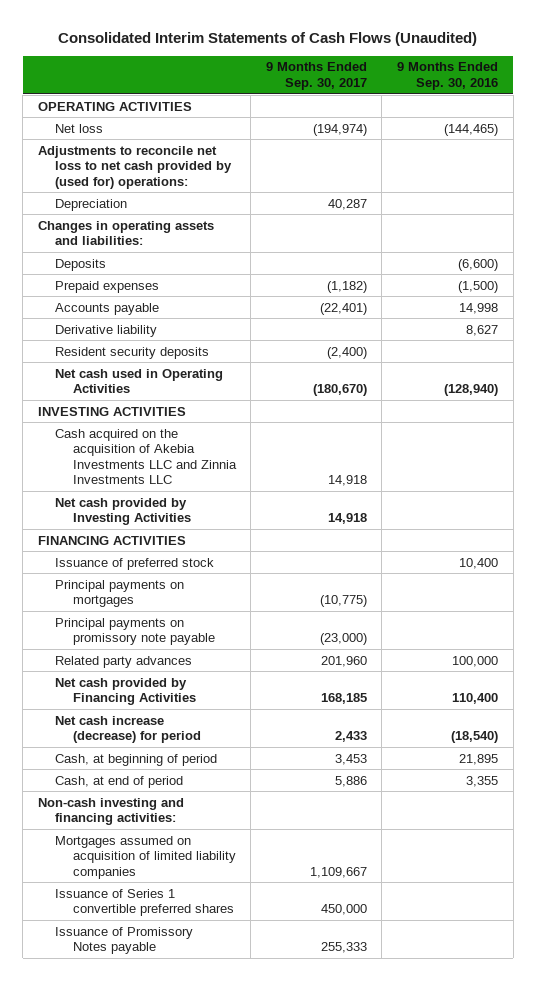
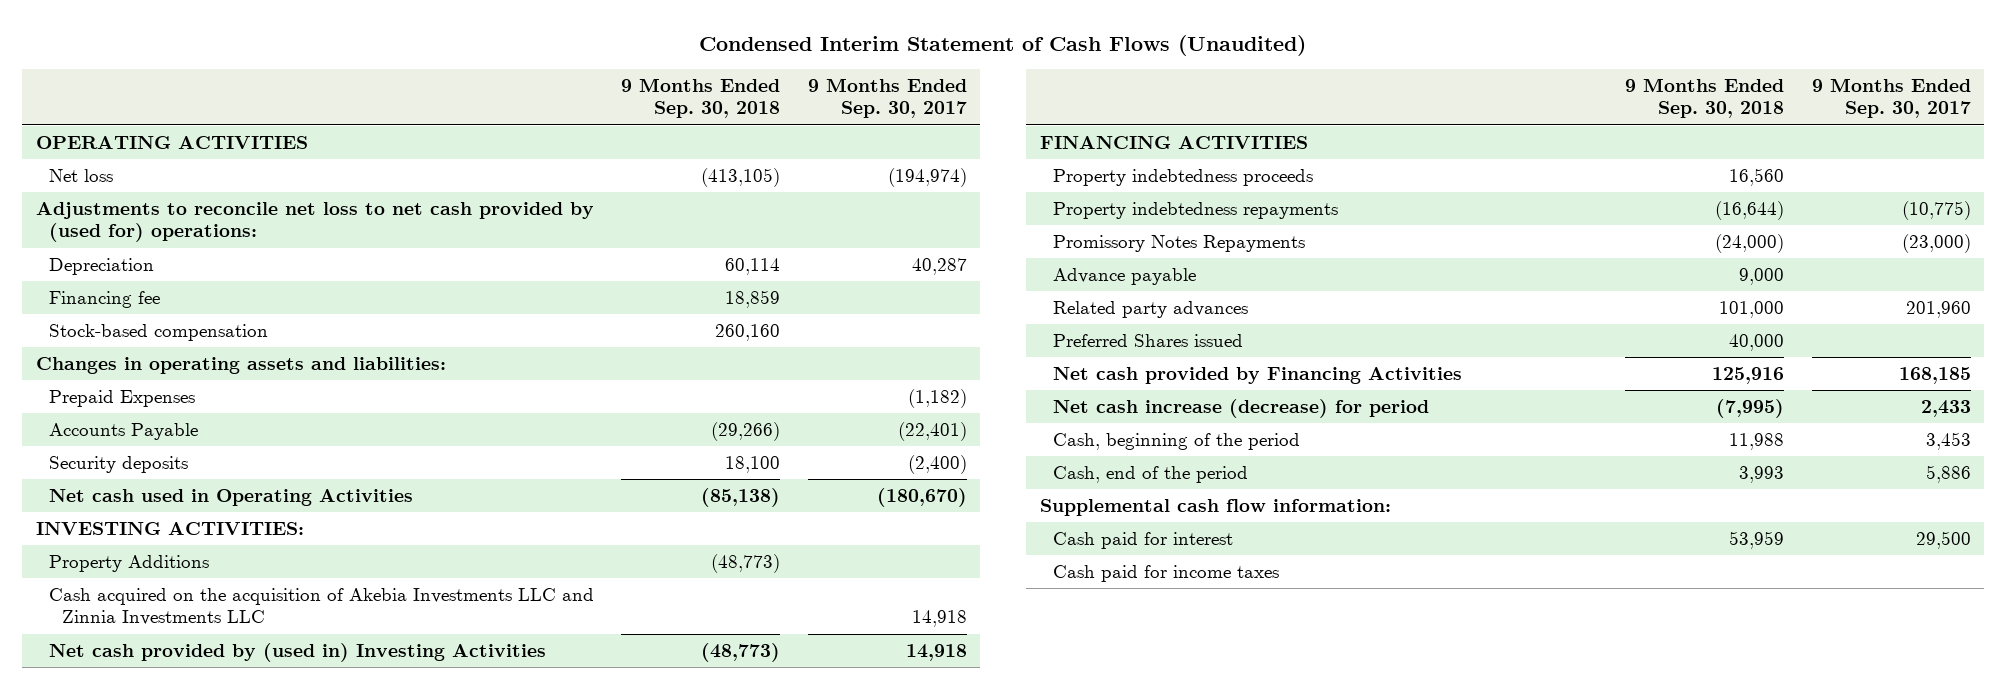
[57,31,477,46] Consolidated Interim Statements of Cash Flows (Unaudited) -> [699,34,1307,56] Condensed Interim Statement of Cash Flows (Unaudited)
[396,62,498,91] 9 Months Ended Sep. 30, 2016 -> none
none -> [621,78,781,119] 9 Months Ended Sep. 30, 2018
none -> [49,291,161,309] Financing fee
none -> [49,324,269,342] Stock-based compensation
[55,258,107,271] Deposits -> none
[55,324,158,337] Derivative liability -> none
[55,280,160,293] Prepaid expenses -> [49,390,196,408] Prepaid Expenses
[55,302,160,315] Accounts payable -> [49,423,199,441] Accounts Payable
[55,346,210,359] Resident security deposits -> [49,456,189,474] Security deposits
[37,406,186,416] INVESTING ACTIVITIES -> [35,522,304,536] INVESTING ACTIVITIES:
none -> [49,555,210,573] Property Additions
[55,497,191,526] Net cash provided by Investing Activities -> [49,643,547,663] Net cash provided by (used in) Investing Activities
[55,557,215,570] Issuance of preferred stock -> none
none -> [1053,169,1314,187] Property indebtedness proceeds
[55,579,185,608] Principal payments on mortgages -> [1053,202,1339,220] Property indebtedness repayments
[55,617,215,646] Principal payments on promissory note payable -> [1053,235,1306,253] Promissory Notes Repayments
none -> [1053,268,1197,286] Advance payable
none -> [1053,334,1244,348] Preferred Shares issued
[37,797,184,826] Non-cash investing and financing activities: -> none
[55,835,236,879] Mortgages assumed on acquisition of limited liability companies -> none
[55,888,234,917] Issuance of Series 1 convertible preferred shares -> none
[55,926,194,955] Issuance of Promissory Notes payable -> none
[55,753,218,766] Cash, at beginning of period -> [1053,433,1301,451] Cash, beginning of the period
[55,775,184,788] Cash, at end of period -> [1053,466,1249,484] Cash, end of the period
none -> [1039,499,1391,517] Supplemental cash flow information:
none -> [1053,532,1234,550] Cash paid for interest
none -> [1053,565,1280,583] Cash paid for income taxes

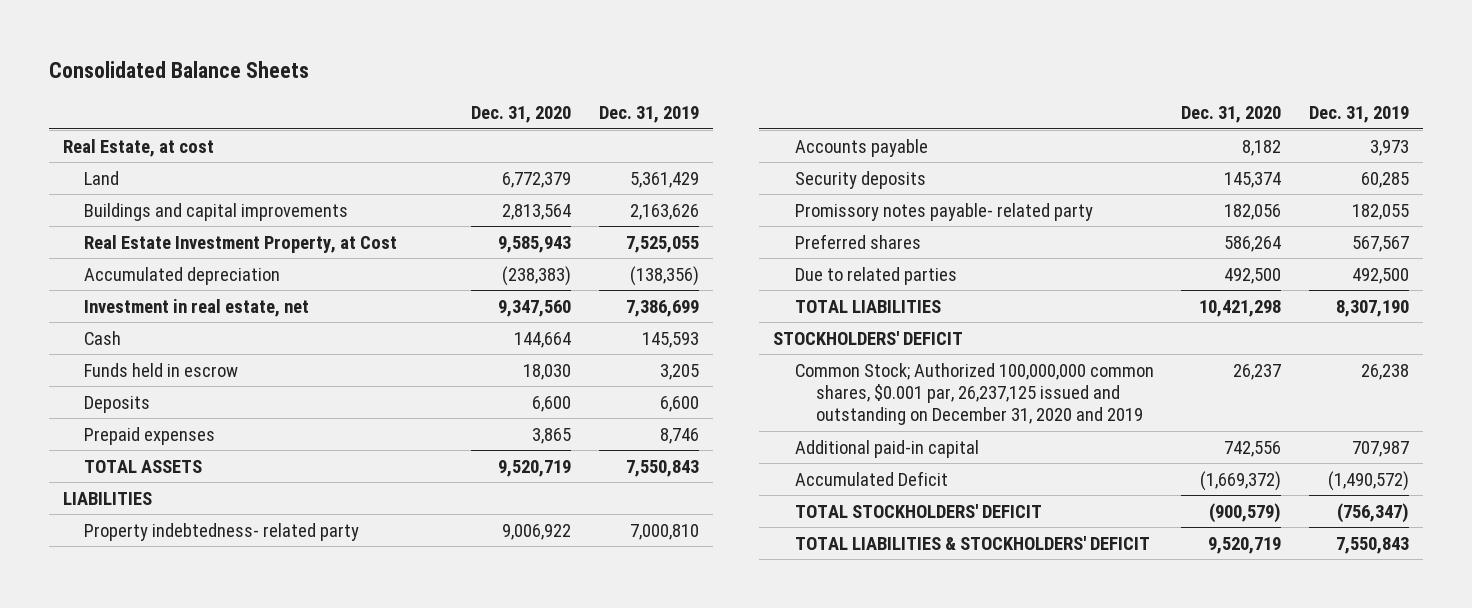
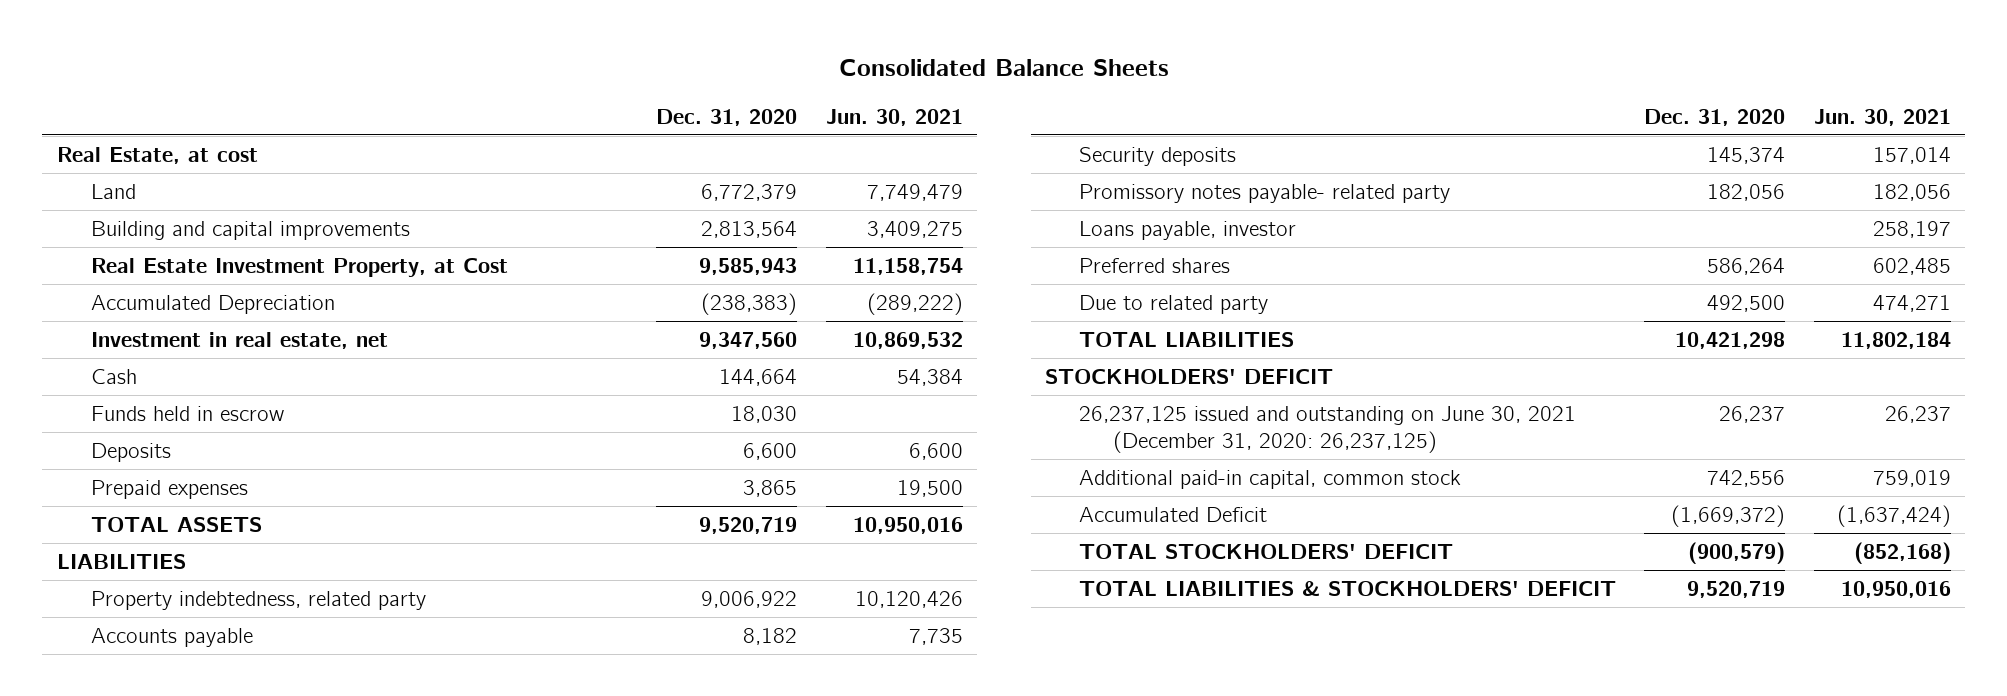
[598,106,699,124] Dec. 31, 2019 -> none
none -> [825,108,963,126] Jun. 30, 2021
[84,202,349,221] Buildings and capital improvements -> [90,220,410,240] Building and capital improvements
[84,266,281,285] Accumulated depreciation -> [90,294,335,314] Accumulated Depreciation
[84,522,360,541] Property indebtedness- related party -> [90,590,426,610] Property indebtedness, related party
none -> [1078,220,1296,240] Loans payable, investor
[794,266,957,285] Due to related parties -> [1078,294,1268,314] Due to related party
[794,362,1154,426] Common Stock; Authorized 100,000,000 common shares, $0.001 par, 26,237,125 issued and outstanding on December 31, 2020 and 2019 -> [1078,405,1576,453] 26,237,125 issued and outstanding on June 30, 2021 (December 31, 2020: 26,237,125)
[794,439,979,458] Additional paid-in capital -> [1078,469,1461,489] Additional paid-in capital, common stock

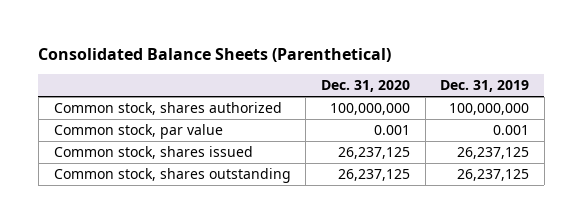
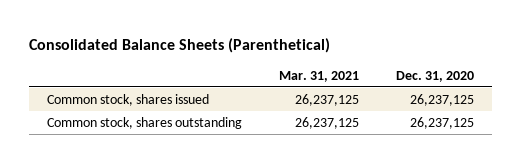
[440,80,530,93] Dec. 31, 2019 -> none
none -> [278,70,359,82] Mar. 31, 2021
[53,101,282,115] Common stock, shares authorized -> none
[53,123,223,139] Common stock, par value -> none

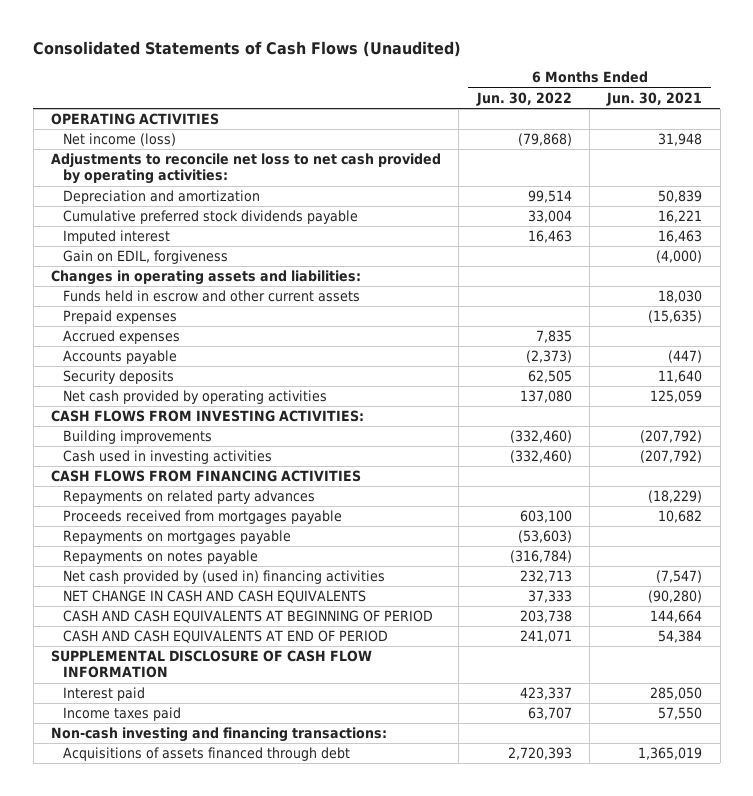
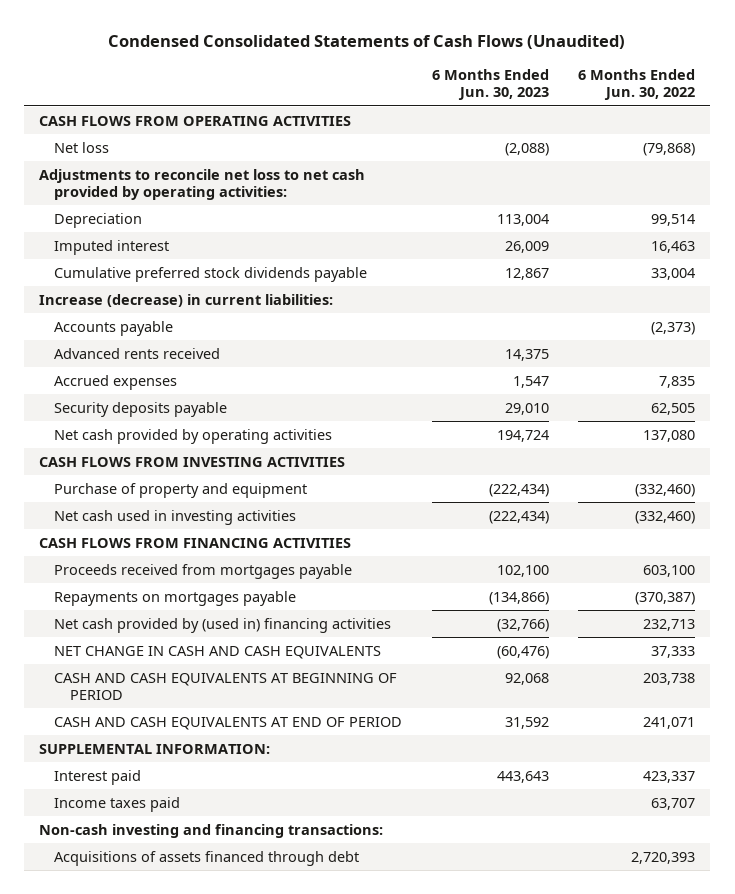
[33,40,462,57] Consolidated Statements of Cash Flows (Unaudited) -> [108,34,626,49] Condensed Consolidated Statements of Cash Flows (Unaudited)
[606,91,703,106] Jun. 30, 2021 -> none
none -> [431,68,549,101] 6 Months Ended Jun. 30, 2023
[50,113,219,126] OPERATING ACTIVITIES -> [39,115,352,126] CASH FLOWS FROM OPERATING ACTIVITIES
[62,133,176,147] Net income (loss) -> [54,141,110,153] Net loss
[62,190,260,205] Depreciation and amortization -> [54,212,143,228] Depreciation
[62,250,228,265] Gain on EDIL, forgiveness -> none
[50,270,361,286] Changes in operating assets and liabilities: -> none
[62,290,360,303] Funds held in escrow and other current assets -> none
[62,310,177,325] Prepaid expenses -> none
[62,210,358,225] Cumulative preferred stock dividends payable -> [54,266,368,282] Cumulative preferred stock dividends payable
none -> [39,293,334,307] Increase (decrease) in current liabilities:
none -> [54,347,221,359] Advanced rents received
[62,330,180,345] Accrued expenses -> [54,374,178,390] Accrued expenses
[62,370,174,385] Security deposits -> [54,401,228,417] Security deposits payable
[50,410,364,423] CASH FLOWS FROM INVESTING ACTIVITIES: -> [39,456,346,467] CASH FLOWS FROM INVESTING ACTIVITIES
[62,430,212,445] Building improvements -> [54,482,308,498] Purchase of property and equipment
[62,450,272,465] Cash used in investing activities -> [54,509,297,525] Net cash used in investing activities
[62,490,315,505] Repayments on related party advances -> none
[62,550,258,565] Repayments on notes payable -> none
[517,530,572,544] (53,603) -> [635,591,696,605] (370,387)
[50,650,372,679] SUPPLEMENTAL DISCLOSURE OF CASH FLOW INFORMATION -> [39,743,271,754] SUPPLEMENTAL INFORMATION:

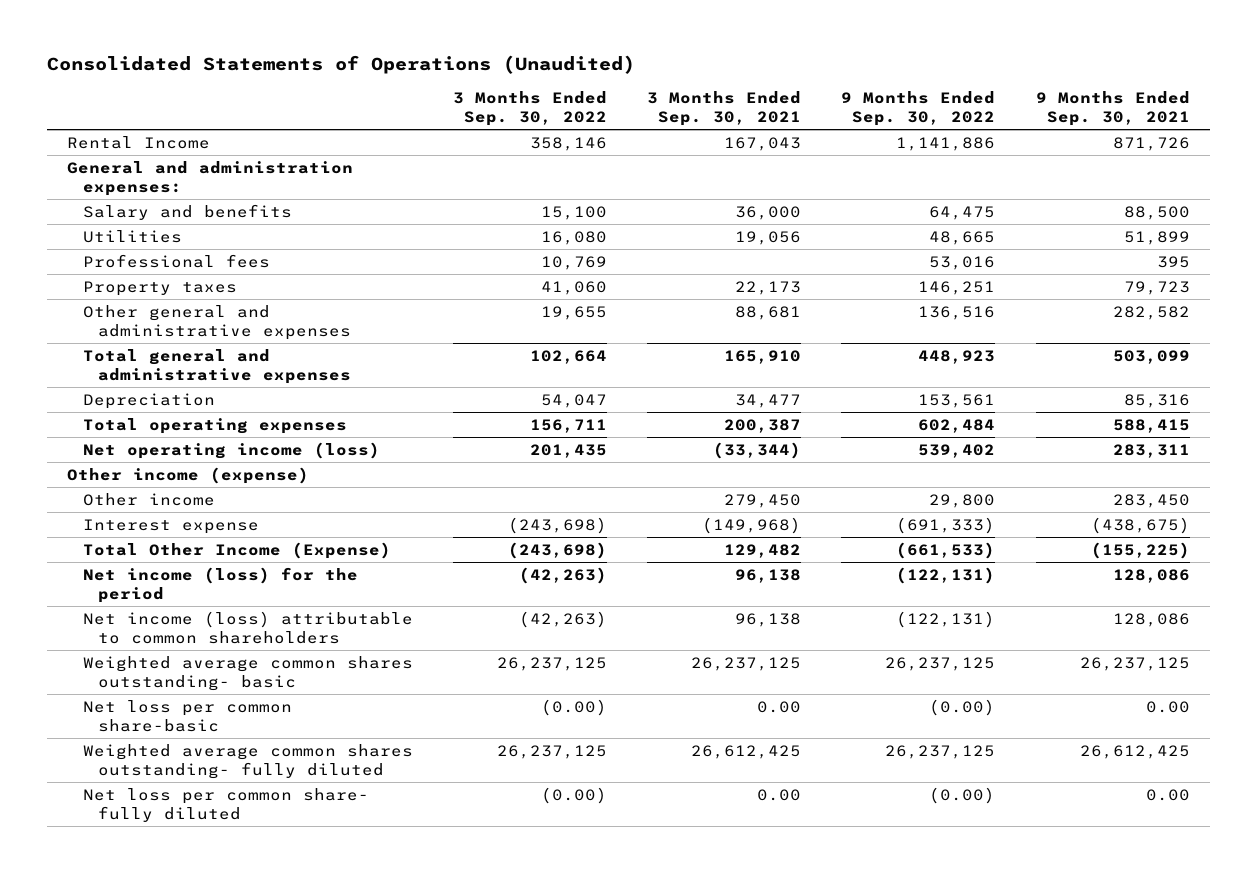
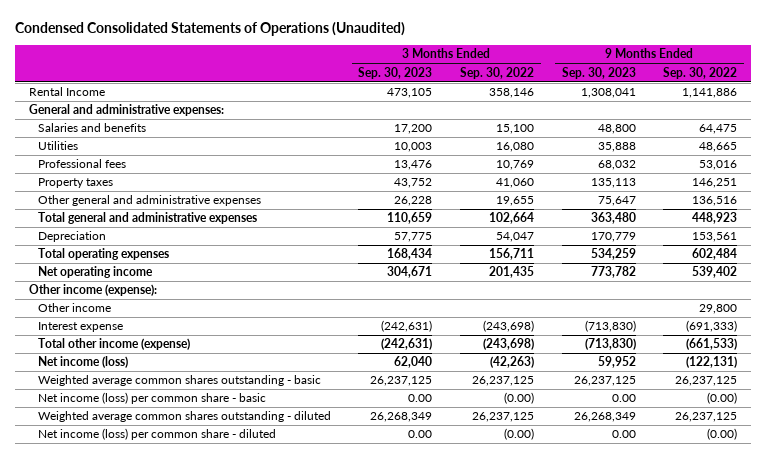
[46,55,635,75] Consolidated Statements of Operations (Unaudited) -> [15,22,406,37] Condensed Consolidated Statements of Operations (Unaudited)
[647,91,802,127] 3 Months Ended Sep. 30, 2021 -> none
[1035,91,1190,127] 9 Months Ended Sep. 30, 2021 -> none
none -> [358,66,433,79] Sep. 30, 2023
none -> [561,66,636,79] Sep. 30, 2023
[66,160,353,197] General and administration expenses: -> [29,104,225,117] General and administrative expenses:
[82,203,292,220] Salary and benefits -> [37,123,146,133] Salaries and benefits
[82,441,380,459] Net operating income (loss) -> [37,266,153,279] Net operating income
[66,466,309,484] Other income (expense) -> [29,284,158,297] Other income (expense):
[82,610,413,645] Net income (loss) attributable to common shareholders -> none
[82,541,391,559] Total Other Income (Expense) -> [37,338,190,351] Total other income (expense)
[82,566,358,604] Net income (loss) for the period -> [37,356,128,369] Net income (loss)
[82,655,413,692] Weighted average common shares outstanding- basic -> [37,375,321,387] Weighted average common shares outstanding - basic
[82,699,292,733] Net loss per common share-basic -> [37,392,266,405] Net income (loss) per common share - basic
[82,743,413,780] Weighted average common shares outstanding- fully diluted -> [37,411,331,423] Weighted average common shares outstanding - diluted
[82,787,369,823] Net loss per common share- fully diluted -> [37,428,276,441] Net income (loss) per common share - diluted

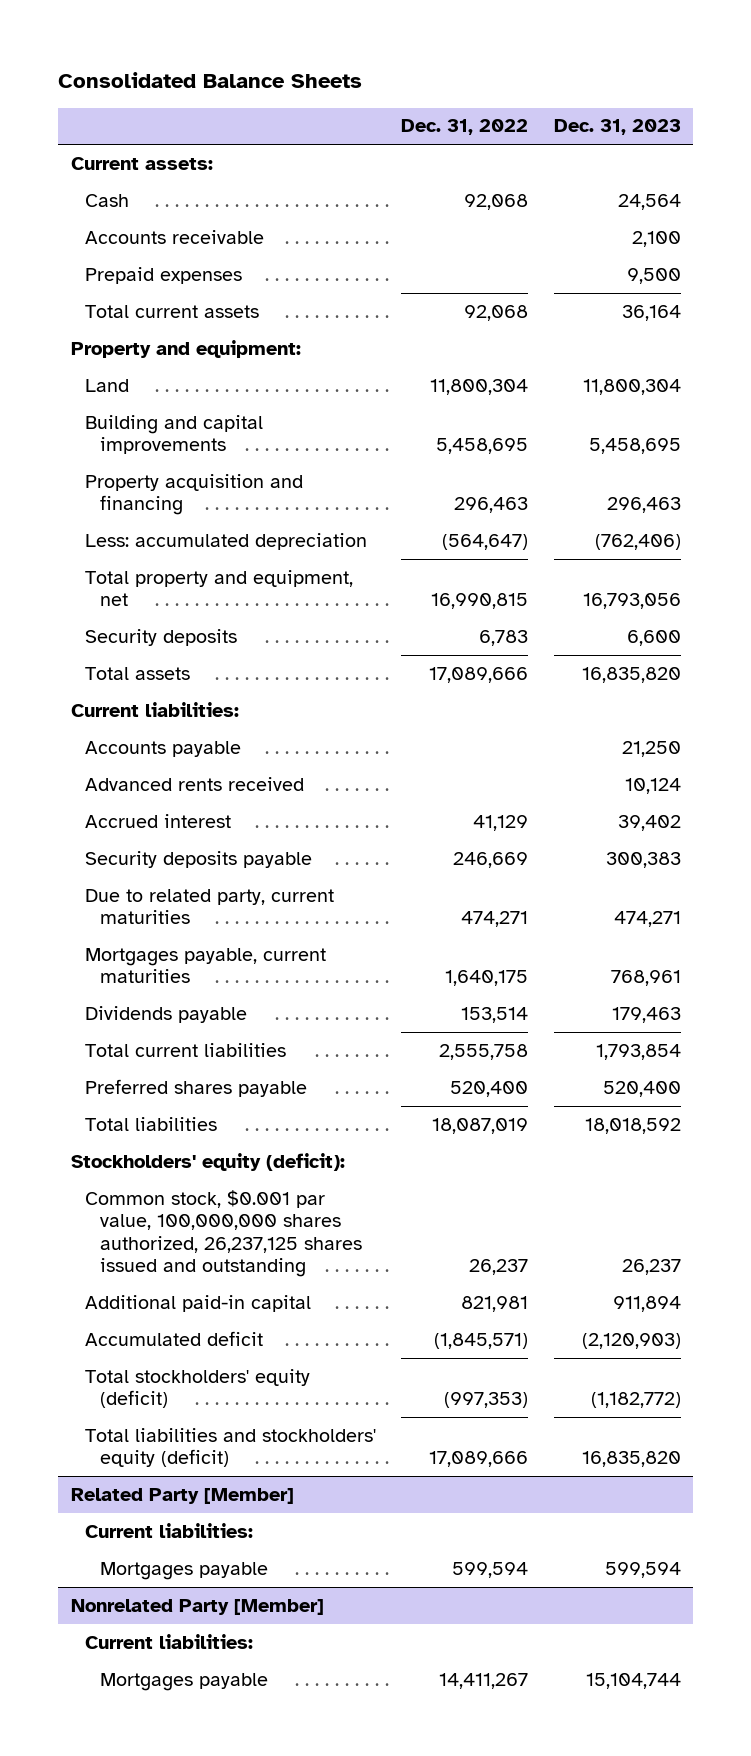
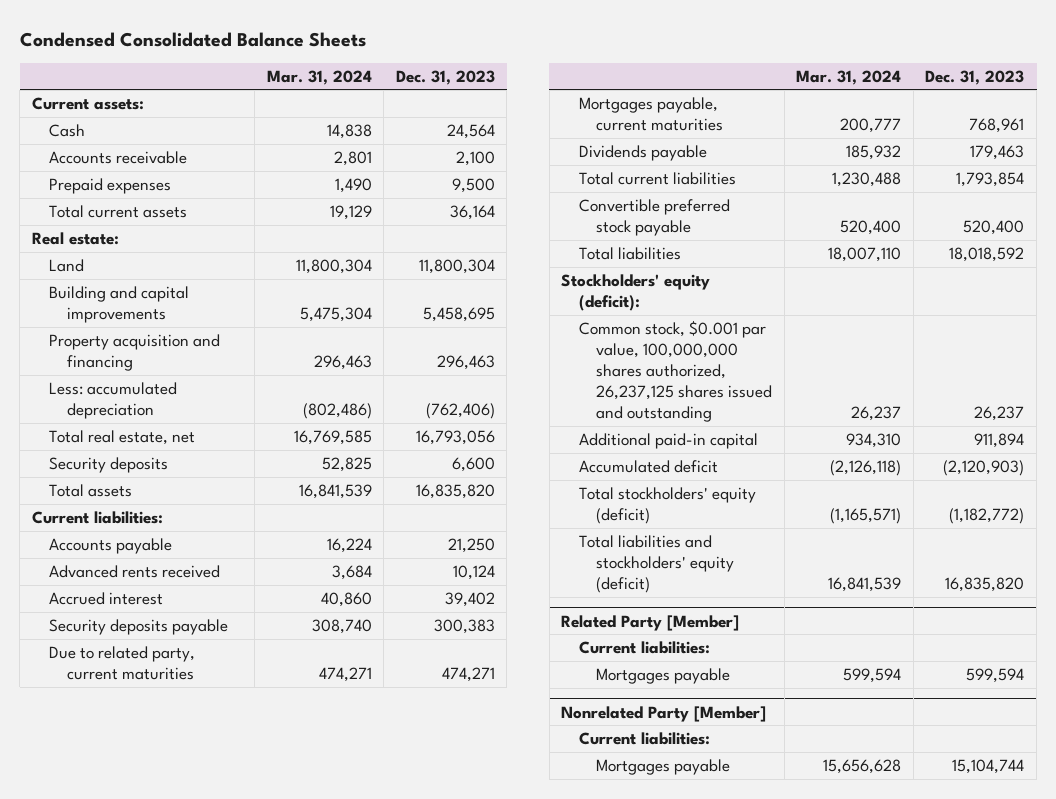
[58,72,363,89] Consolidated Balance Sheets -> [19,31,366,47] Condensed Consolidated Balance Sheets
[401,119,529,136] Dec. 31, 2022 -> none
none -> [266,69,372,85] Mar. 31, 2024
[70,339,301,358] Property and equipment: -> [31,232,119,246] Real estate:
[85,569,354,607] Total property and equipment, net -> [49,430,196,446] Total real estate, net
[85,1078,308,1097] Preferred shares payable -> [578,199,730,237] Convertible preferred stock payable

